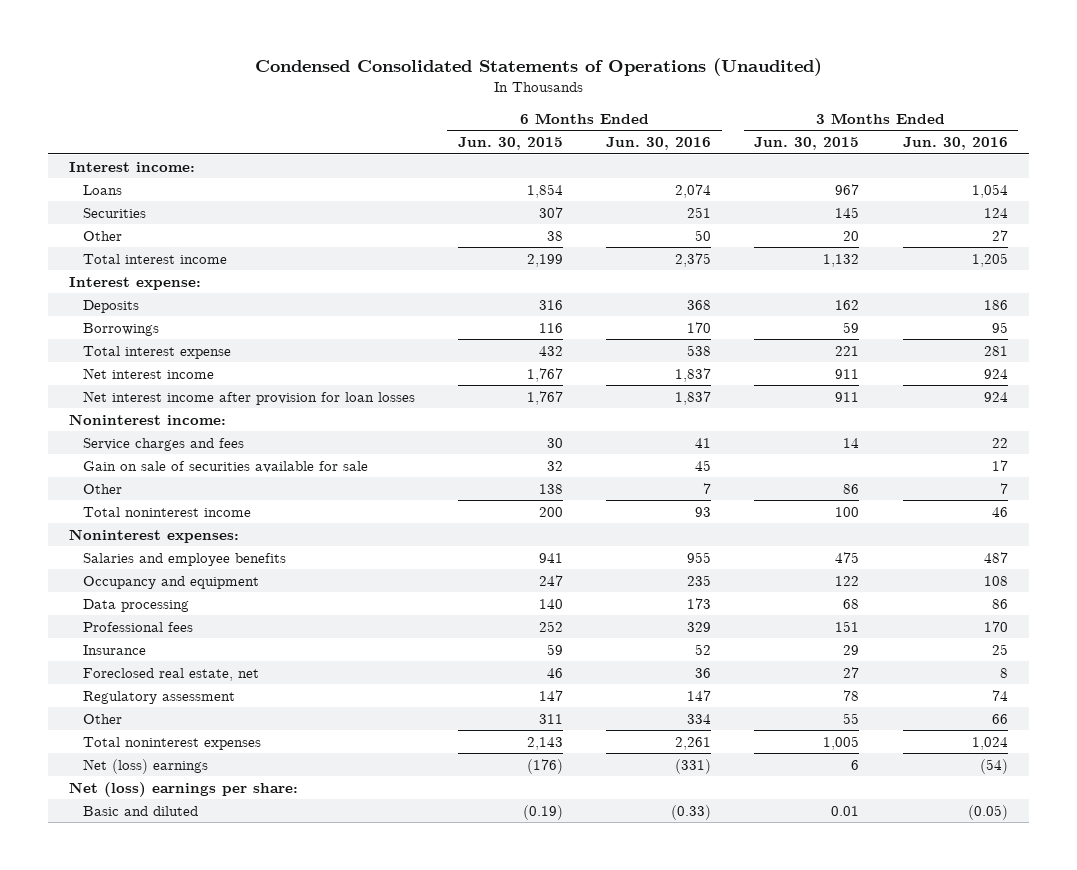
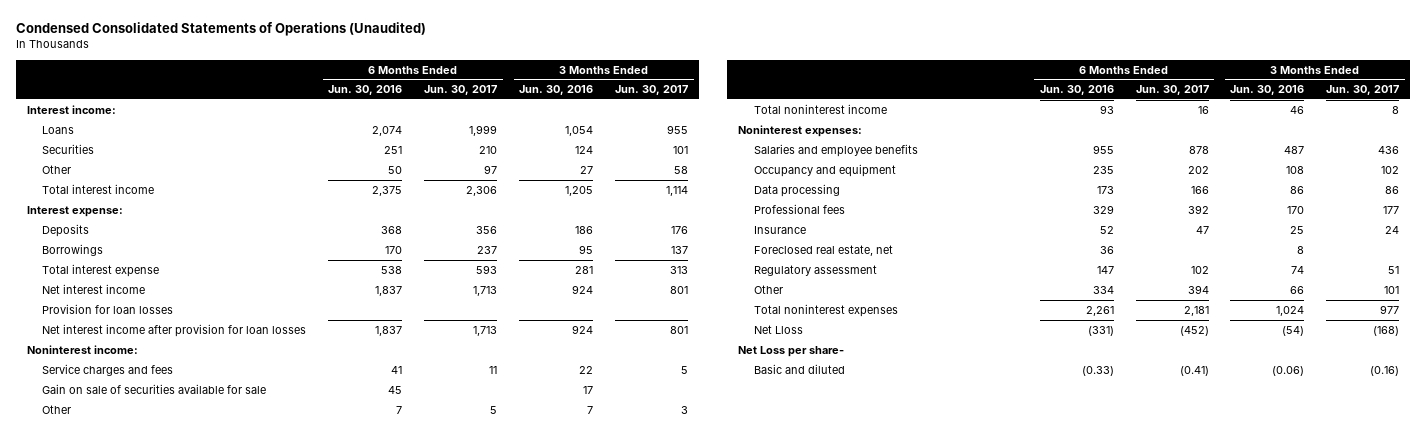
[458,137,564,151] Jun. 30, 2015 -> none
[754,137,860,151] Jun. 30, 2015 -> none
none -> [424,85,498,96] Jun. 30, 2017
none -> [615,85,689,96] Jun. 30, 2017
none -> [42,303,174,314] Provision for loan losses
[82,758,208,774] Net (loss) earnings -> [753,324,803,334] Net Lloss
[69,781,299,797] Net (loss) earnings per share: -> [738,345,845,357] Net Loss per share-
[967,804,1008,820] (0.05) -> [1272,365,1305,376] (0.06)

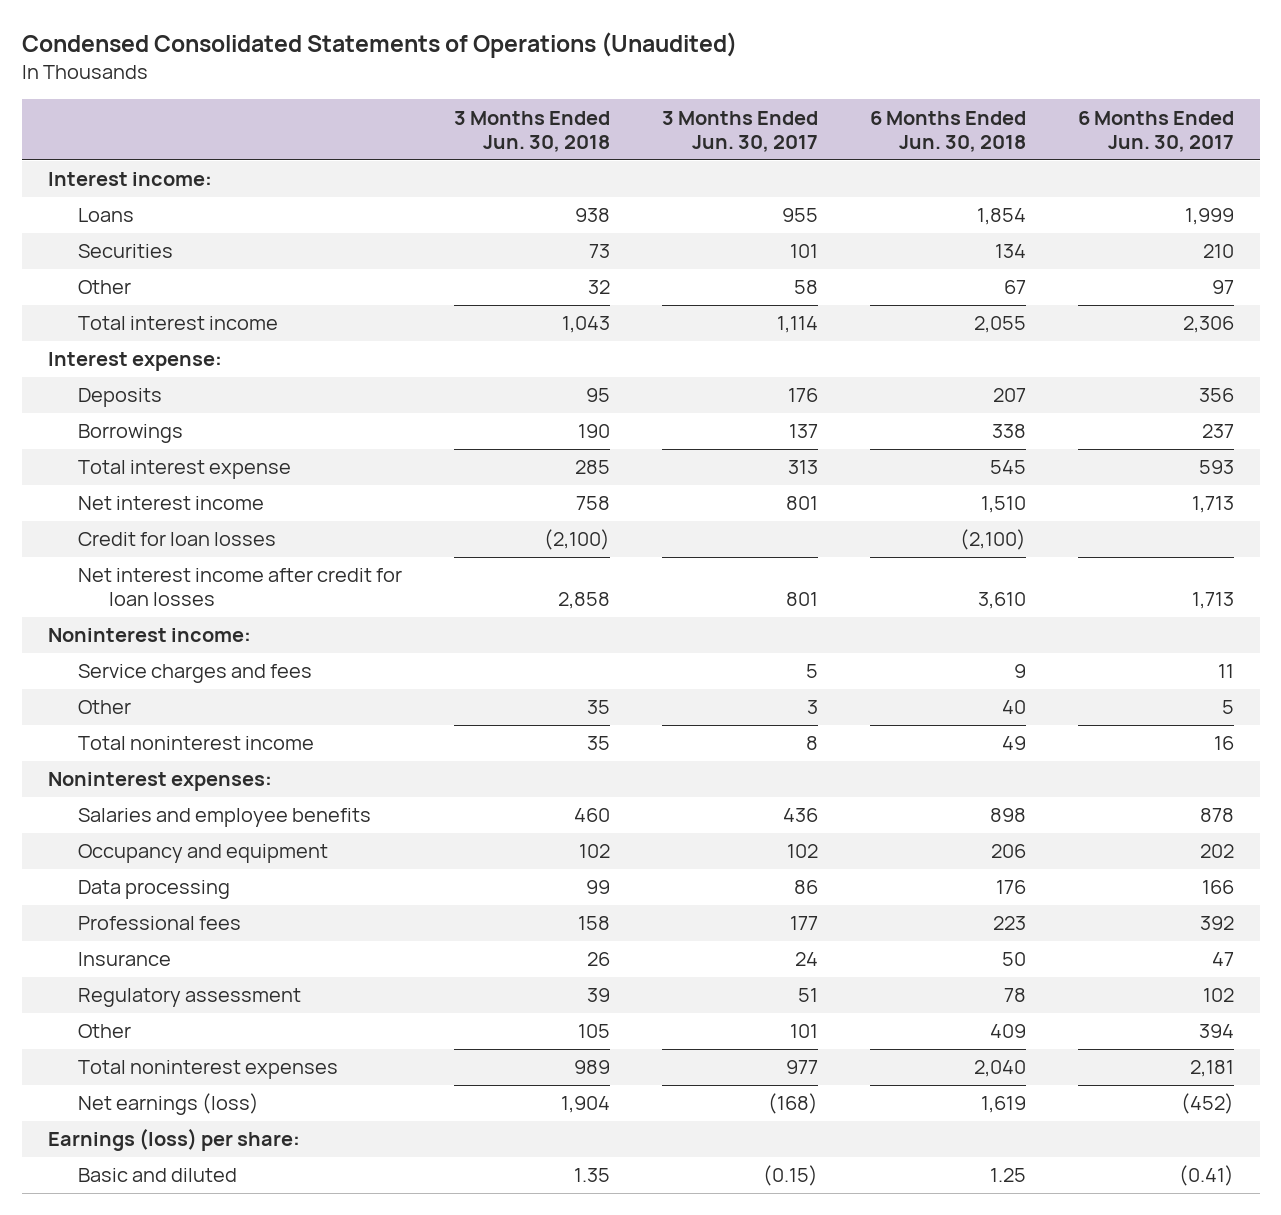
[328,85,403,96] Jun. 30, 2016 -> none
[519,85,594,96] Jun. 30, 2016 -> none
none -> [454,110,611,152] 3 Months Ended Jun. 30, 2018
none -> [869,110,1026,152] 6 Months Ended Jun. 30, 2018
[42,303,174,314] Provision for loan losses -> [78,532,277,547] Credit for loan losses
[42,323,307,337] Net interest income after provision for loan losses -> [78,568,403,607] Net interest income after credit for loan losses
[42,383,267,394] Gain on sale of securities available for sale -> none
[753,244,893,256] Foreclosed real estate, net -> none
[753,324,803,334] Net Lloss -> [78,1093,260,1116] Net earnings (loss)
[738,345,845,357] Net Loss per share- -> [47,1128,300,1152] Earnings (loss) per share:
[1370,365,1400,376] (0.16) -> [763,1165,819,1187] (0.15)

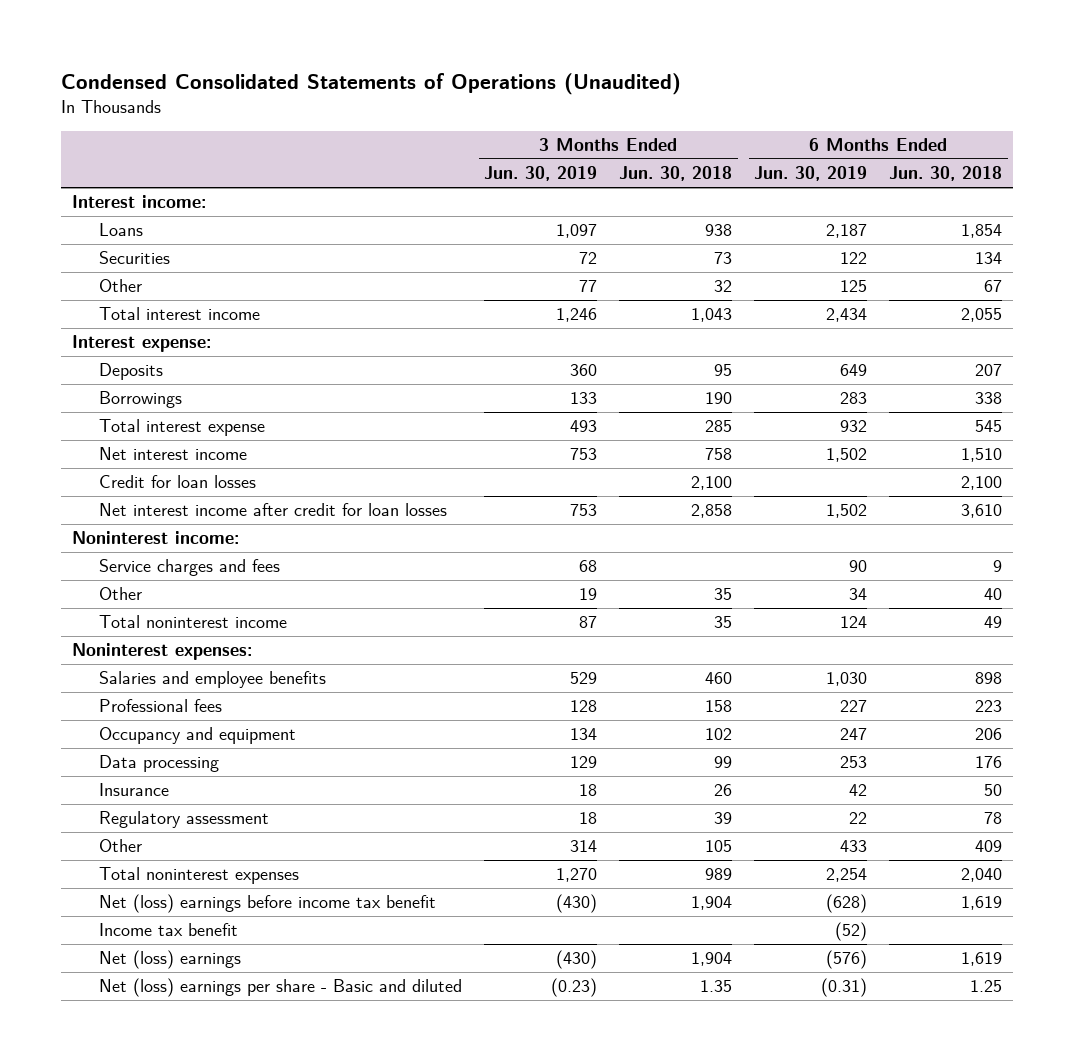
[662,110,819,152] 3 Months Ended Jun. 30, 2017 -> none
[1077,110,1234,152] 6 Months Ended Jun. 30, 2017 -> none
none -> [484,166,598,182] Jun. 30, 2019
none -> [754,166,868,182] Jun. 30, 2019
[544,529,611,551] (2,100) -> [691,476,733,491] 2,100
[959,529,1026,551] (2,100) -> [961,476,1003,491] 2,100
[78,916,242,931] Professional fees -> [99,699,223,713] Professional fees
[47,1128,300,1152] Earnings (loss) per share: -> none
none -> [99,894,437,914] Net (loss) earnings before income tax benefit
none -> [99,923,239,937] Income tax benefit
[78,1093,260,1116] Net earnings (loss) -> [99,950,242,970] Net (loss) earnings
[78,1168,238,1183] Basic and diluted -> [99,978,463,998] Net (loss) earnings per share - Basic and diluted

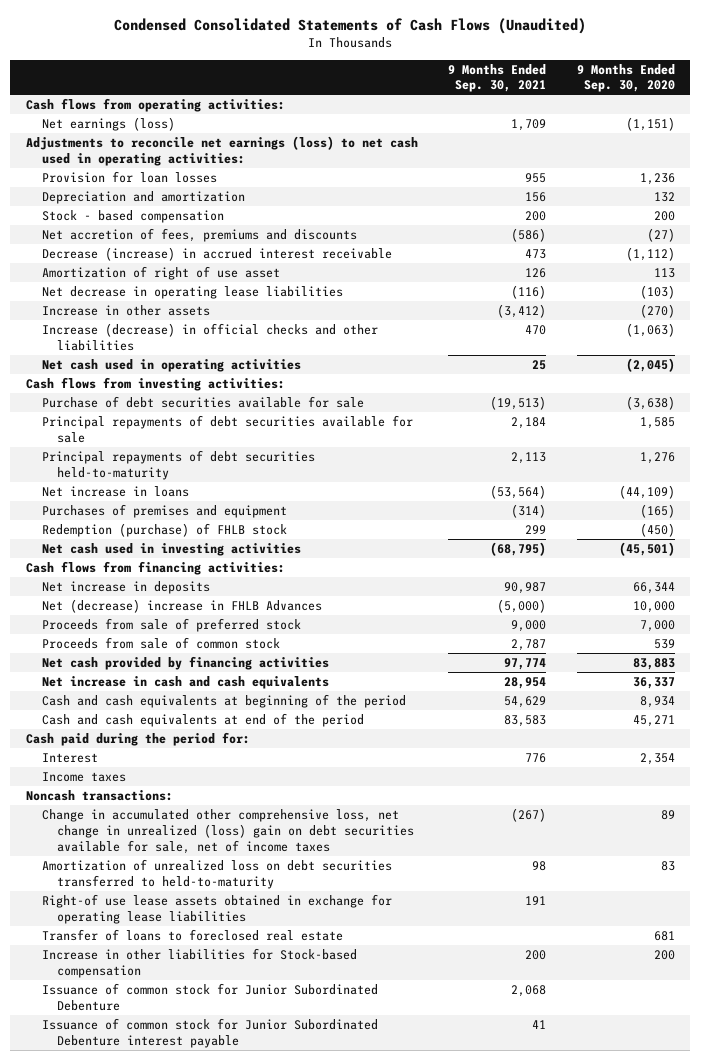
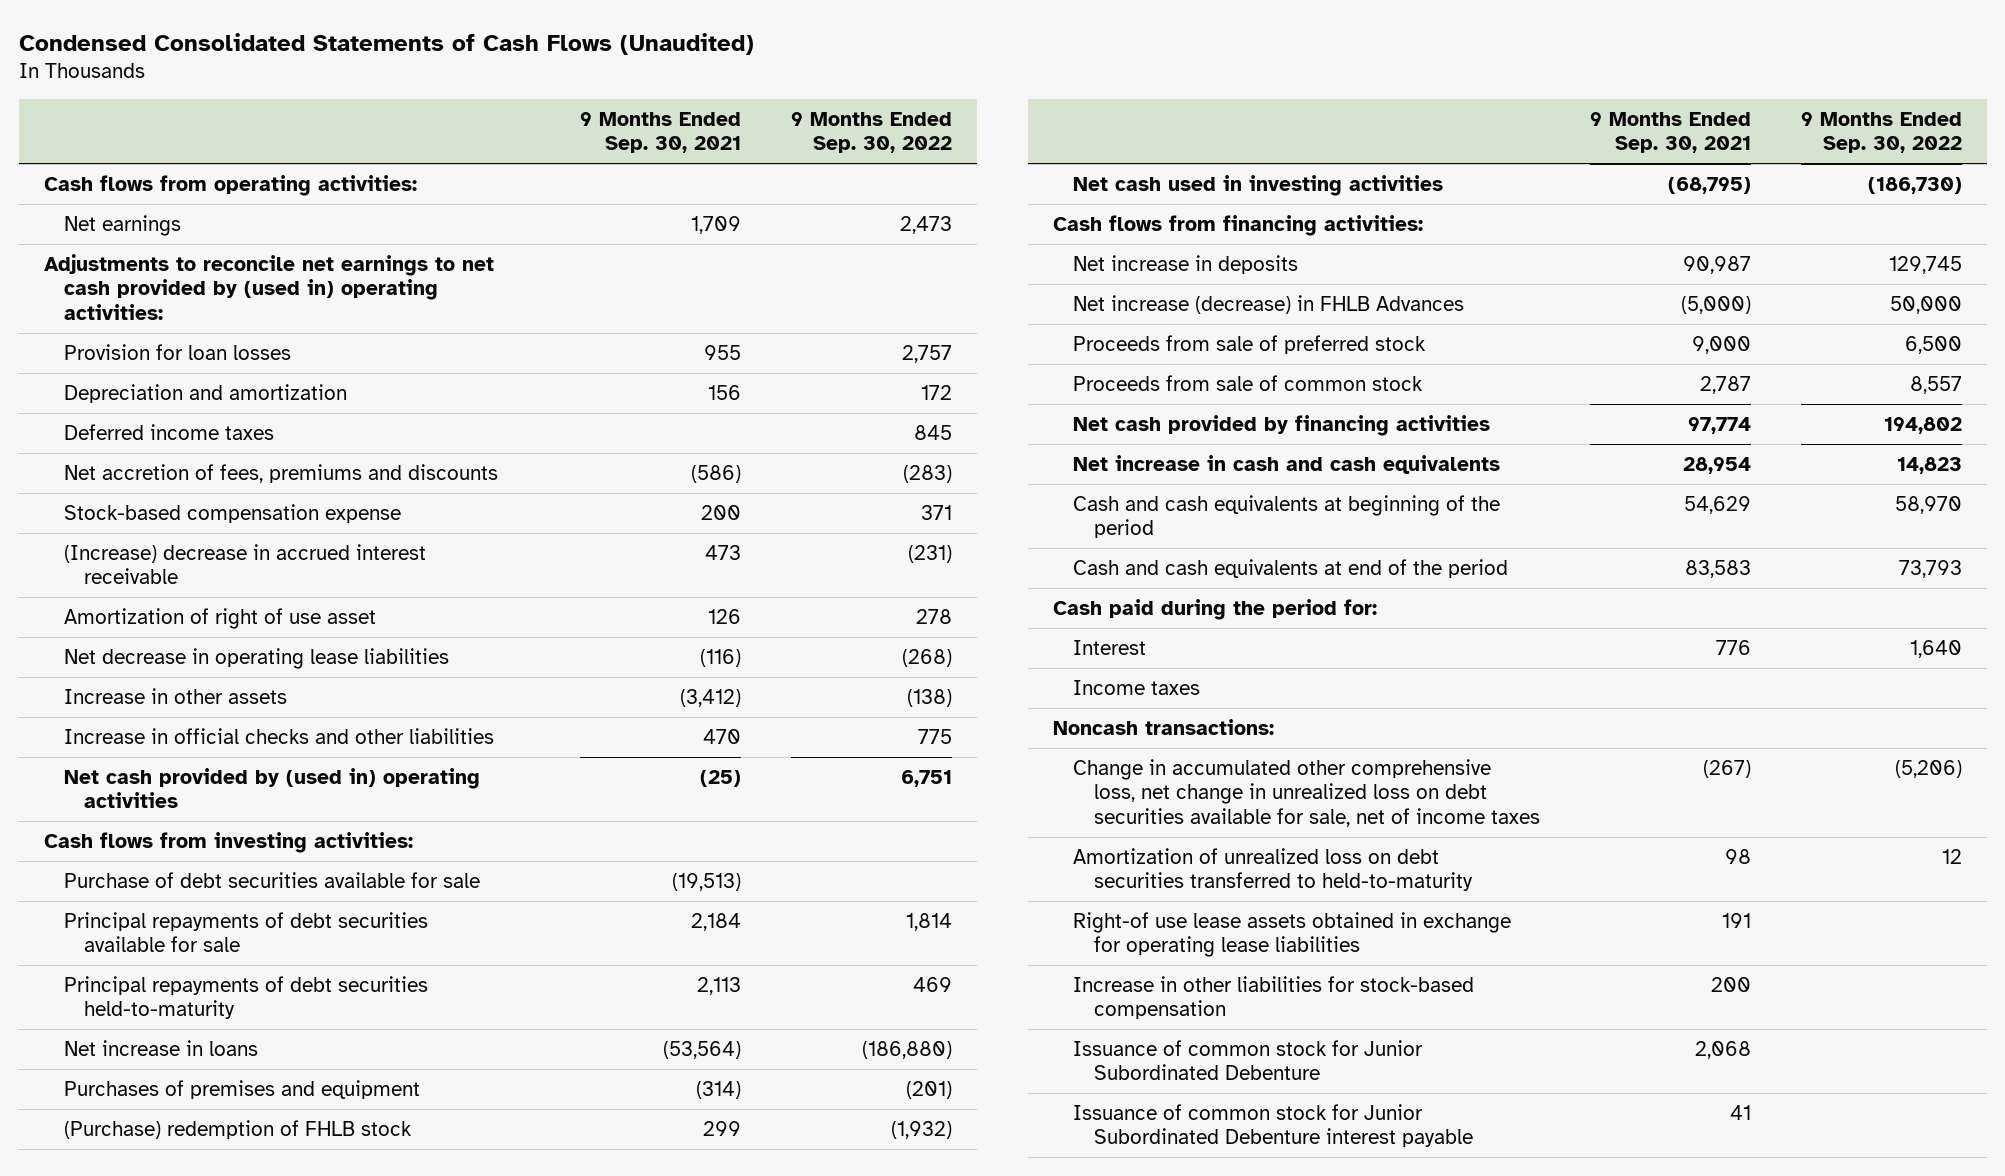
[576,63,675,93] 9 Months Ended Sep. 30, 2020 -> none
none -> [791,111,953,154] 9 Months Ended Sep. 30, 2022
[41,116,175,131] Net earnings (loss) -> [64,214,182,236] Net earnings
[25,135,418,166] Adjustments to reconcile net earnings (loss) to net cash used in operating activities: -> [43,253,494,321] Adjustments to reconcile net earnings to net cash provided by (used in) operating activities:
[41,209,224,223] Stock - based compensation -> none
none -> [64,423,275,440] Deferred income taxes
none -> [64,503,402,523] Stock-based compensation expense
[41,246,392,261] Decrease (increase) in accrued interest receivable -> [64,543,427,585] (Increase) decrease in accrued interest receivable
[41,322,378,351] Increase (decrease) in official checks and other liabilities -> [64,727,495,744] Increase in official checks and other liabilities
[41,358,301,372] Net cash used in operating activities -> [64,767,481,809] Net cash provided by (used in) operating activities
[532,359,547,370] 25 -> [700,769,742,787] (25)
[41,522,287,537] Redemption (purchase) of FHLB stock -> [64,1119,413,1139] (Purchase) redemption of FHLB stock
[41,598,322,613] Net (decrease) increase in FHLB Advances -> [1073,294,1465,314] Net increase (decrease) in FHLB Advances
[41,808,415,854] Change in accumulated other comprehensive loss, net change in unrealized (loss) gain on debt securities available for sale, net of income taxes -> [1073,758,1540,828] Change in accumulated other comprehensive loss, net change in unrealized loss on debt securities available for sale, net of income taxes
[41,928,343,941] Transfer of loans to foreclosed real estate -> none
[41,947,357,978] Increase in other liabilities for Stock-based compensation -> [1073,975,1475,1020] Increase in other liabilities for stock-based compensation

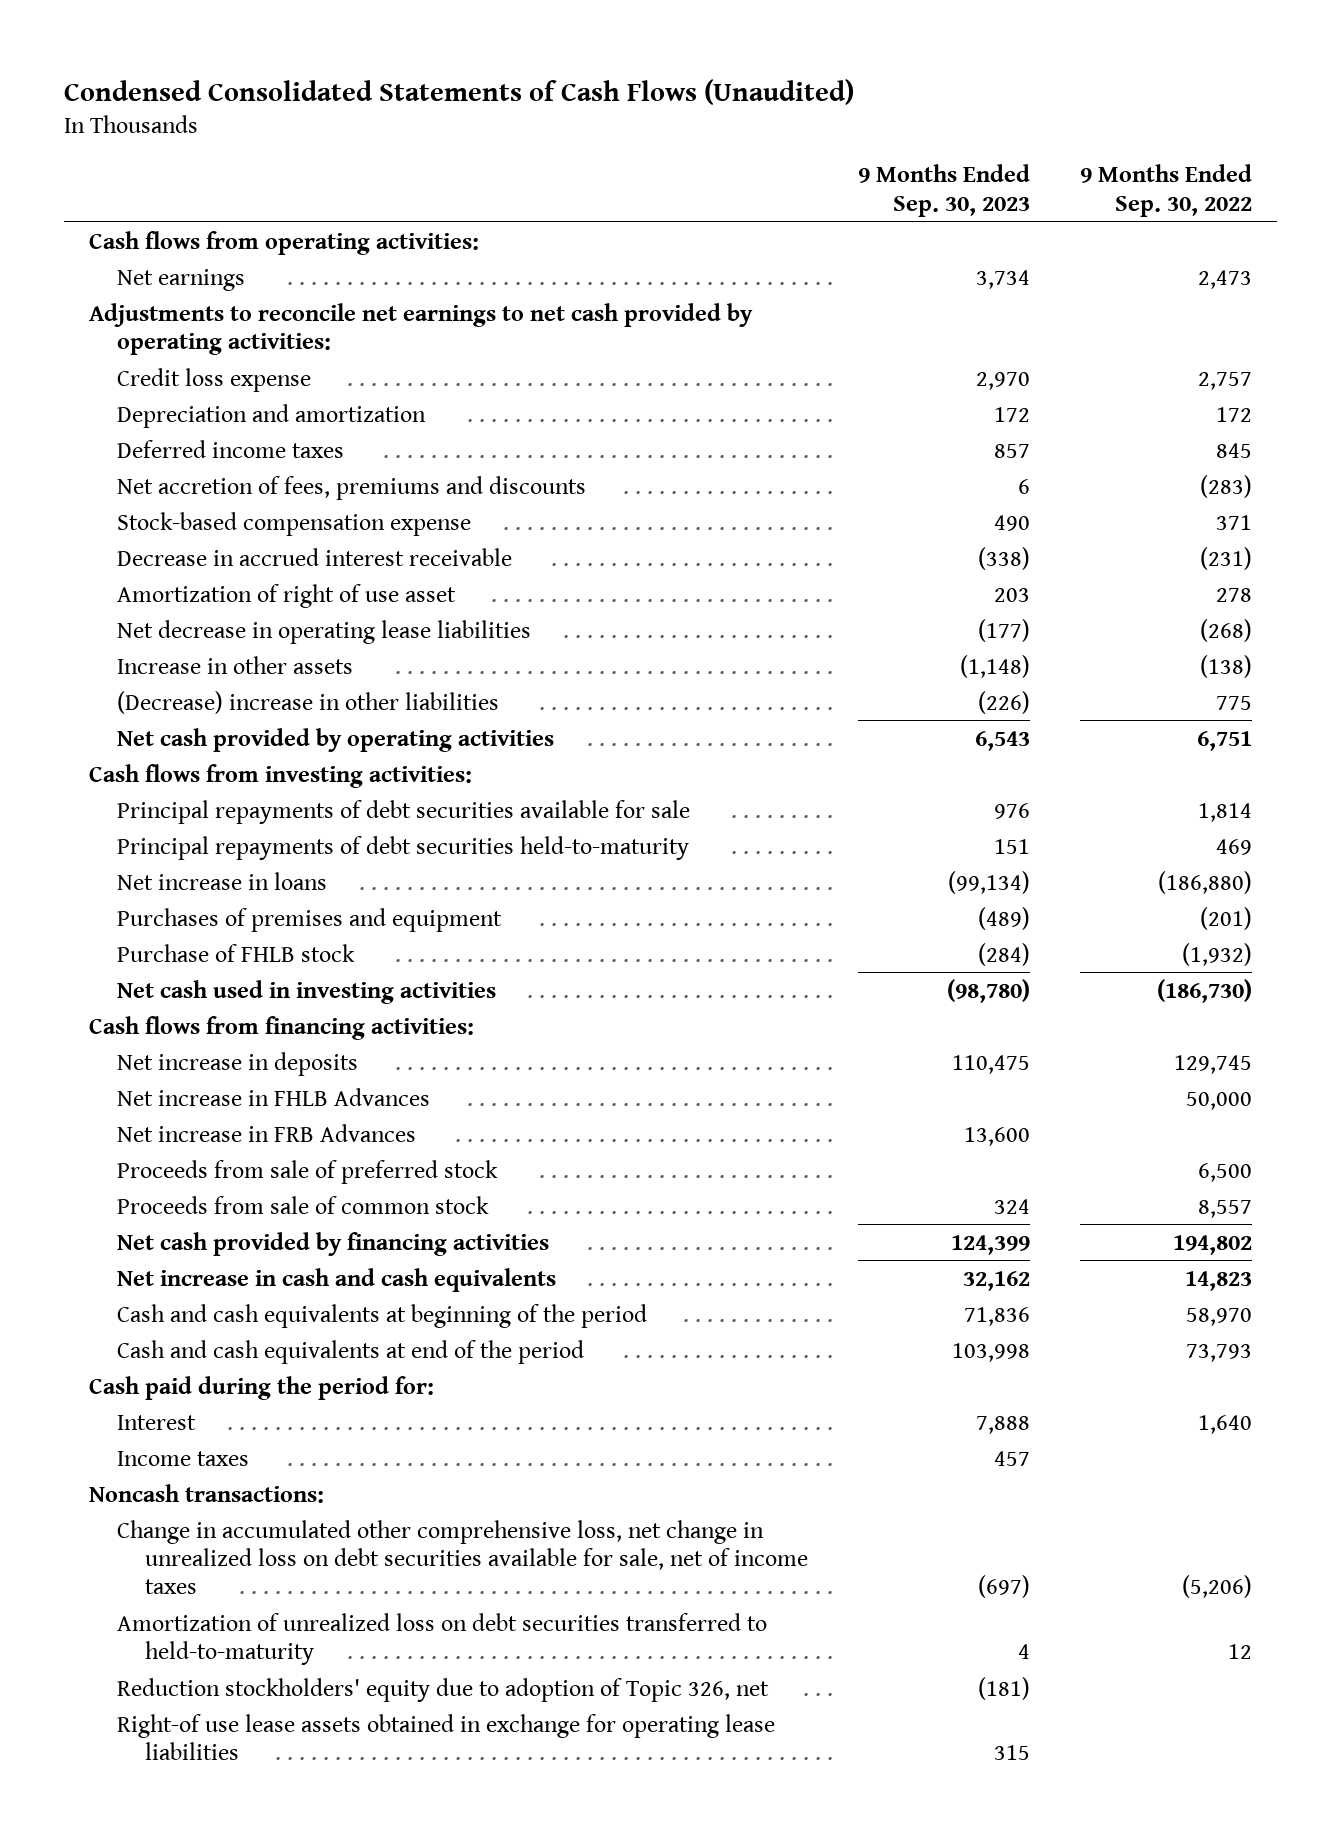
[580,111,742,154] 9 Months Ended Sep. 30, 2021 -> none
none -> [858,164,1031,217] 9 Months Ended Sep. 30, 2023
[43,253,494,321] Adjustments to reconcile net earnings to net cash provided by (used in) operating activities: -> [88,302,753,356] Adjustments to reconcile net earnings to net cash provided by operating activities:
[64,343,292,360] Provision for loan losses -> [116,367,311,392] Credit loss expense
[64,543,427,585] (Increase) decrease in accrued interest receivable -> [116,547,512,566] Decrease in accrued interest receivable
[64,727,495,744] Increase in official checks and other liabilities -> [116,690,499,714] (Decrease) increase in other liabilities
[64,767,481,809] Net cash provided by (used in) operating activities -> [116,727,554,752] Net cash provided by operating activities
[64,871,481,888] Purchase of debt securities available for sale -> none
[64,1119,413,1139] (Purchase) redemption of FHLB stock -> [116,943,355,962] Purchase of FHLB stock
[1073,294,1465,314] Net increase (decrease) in FHLB Advances -> [116,1087,430,1106] Net increase in FHLB Advances
none -> [116,1123,416,1142] Net increase in FRB Advances
none -> [116,1677,769,1702] Reduction stockholders' equity due to adoption of Topic 326, net
[1073,975,1475,1020] Increase in other liabilities for stock-based compensation -> none
[1073,1039,1424,1081] Issuance of common stock for Junior Subordinated Debenture -> none
[1073,1103,1473,1148] Issuance of common stock for Junior Subordinated Debenture interest payable -> none

